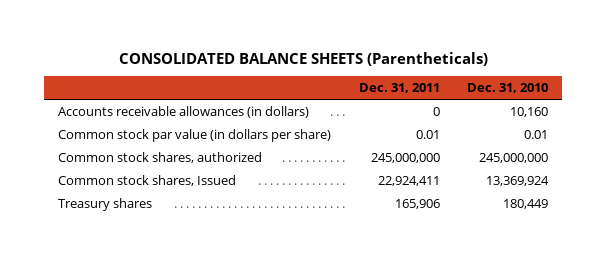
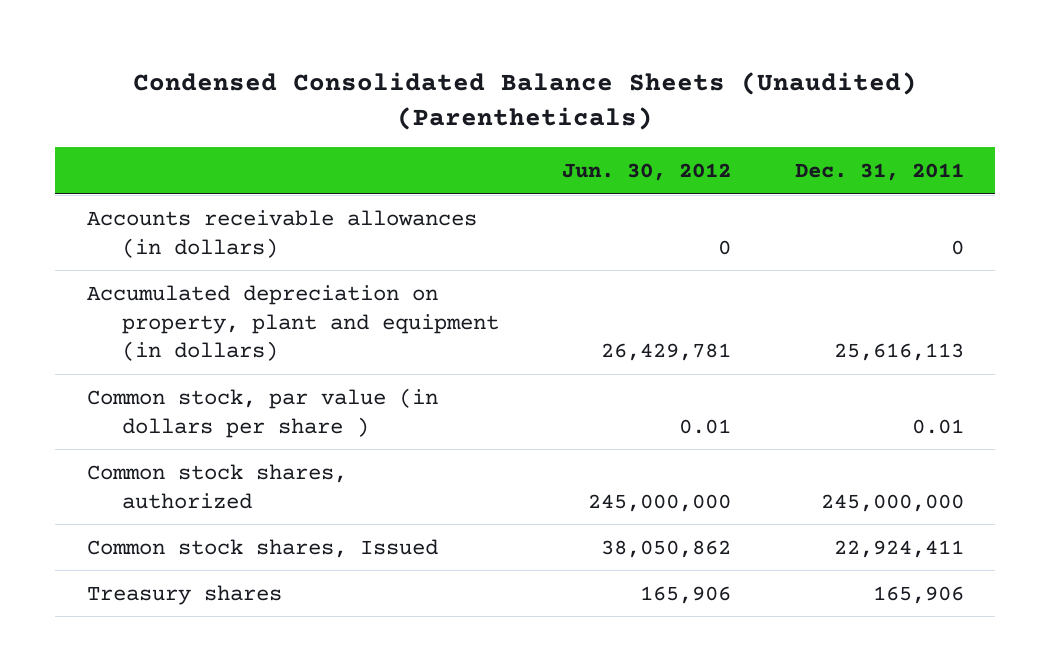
[119,51,489,66] CONSOLIDATED BALANCE SHEETS (Parentheticals) -> [133,72,918,131] Condensed Consolidated Balance Sheets (Unaudited) (Parentheticals)
[467,83,549,94] Dec. 31, 2010 -> none
none -> [562,163,732,182] Jun. 30, 2012
none -> [87,284,500,362] Accumulated depreciation on property, plant and equipment (in dollars)
[57,129,331,143] Common stock par value (in dollars per share) -> [87,387,439,438] Common stock, par value (in dollars per share )

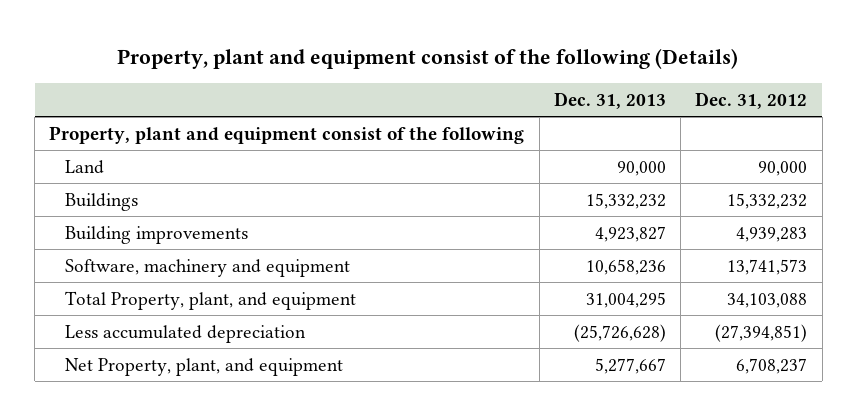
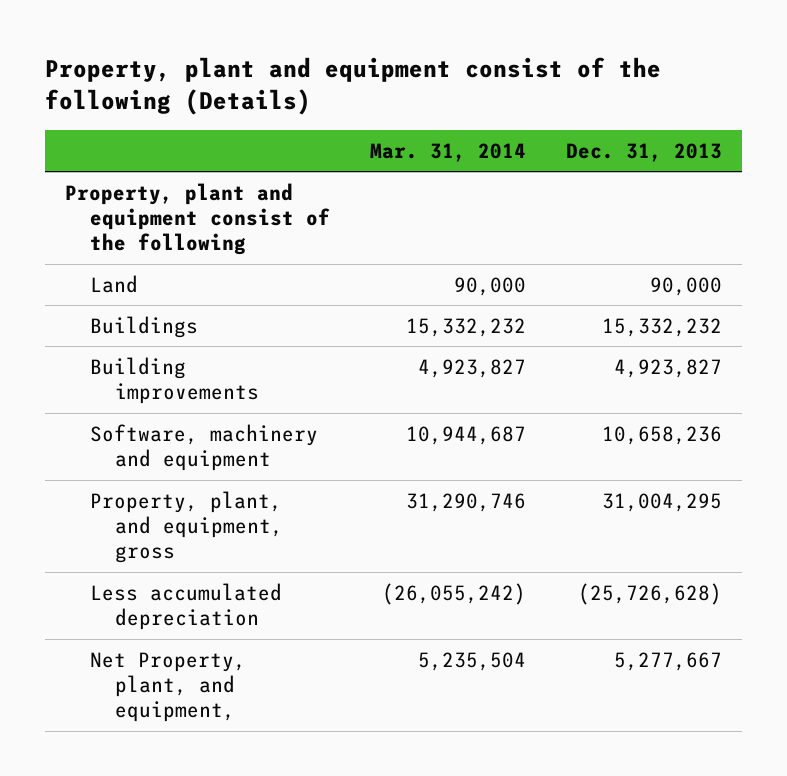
[695,91,808,109] Dec. 31, 2012 -> none
none -> [370,142,527,162] Mar. 31, 2014
[64,290,356,310] Total Property, plant, and equipment -> [89,490,283,564] Property, plant, and equipment, gross
[64,357,343,376] Net Property, plant, and equipment -> [89,651,246,723] Net Property, plant, and equipment,

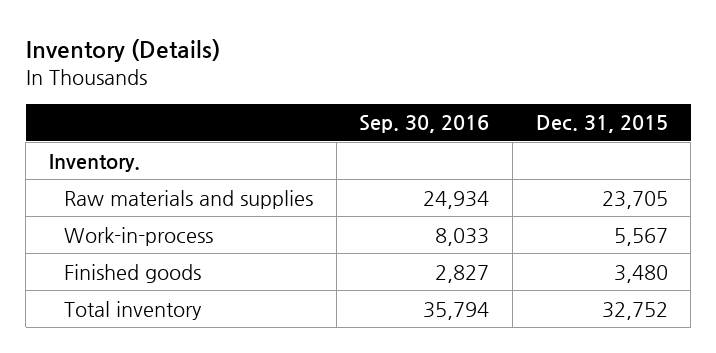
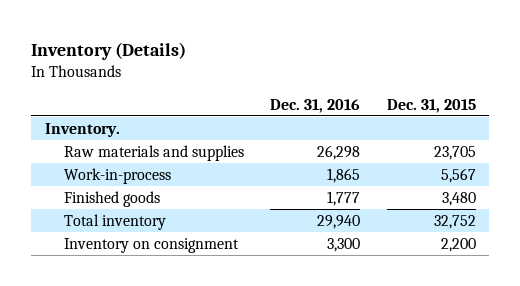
[359,115,490,134] Sep. 30, 2016 -> none
none -> [270,98,361,113] Dec. 31, 2016
none -> [63,237,239,253] Inventory on consignment

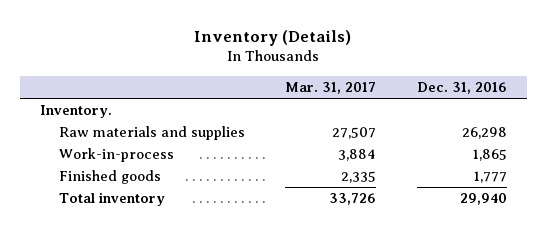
[386,98,476,113] Dec. 31, 2015 -> none
none -> [285,81,377,94] Mar. 31, 2017
[63,237,239,253] Inventory on consignment -> none

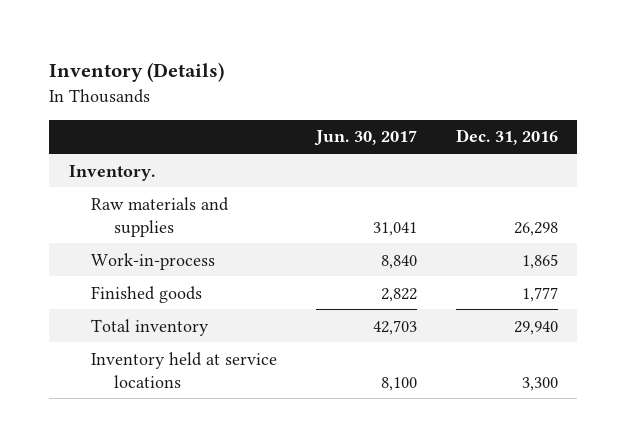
[285,81,377,94] Mar. 31, 2017 -> none
none -> [313,130,417,147] Jun. 30, 2017
none -> [91,351,278,388] Inventory held at service locations

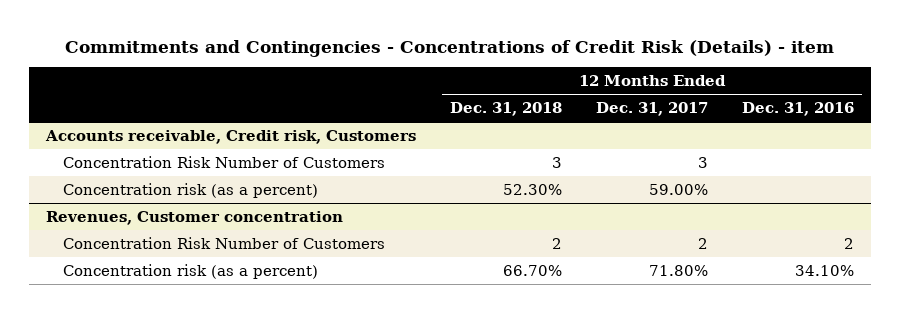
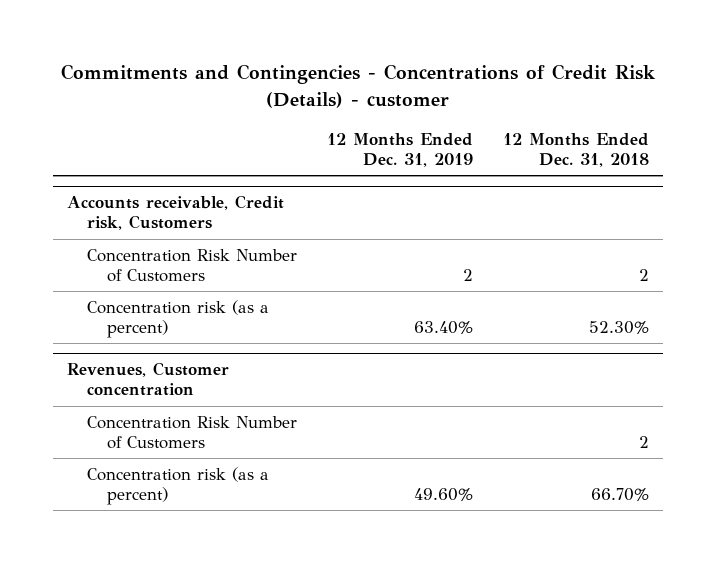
[65,39,835,57] Commitments and Contingencies - Concentrations of Credit Risk (Details) - item -> [61,64,657,108] Commitments and Contingencies - Concentrations of Credit Risk (Details) - customer
[596,102,709,117] Dec. 31, 2017 -> none
[742,102,855,117] Dec. 31, 2016 -> none
none -> [326,132,473,167] 12 Months Ended Dec. 31, 2019
[552,156,563,168] 3 -> [638,269,649,282] 2

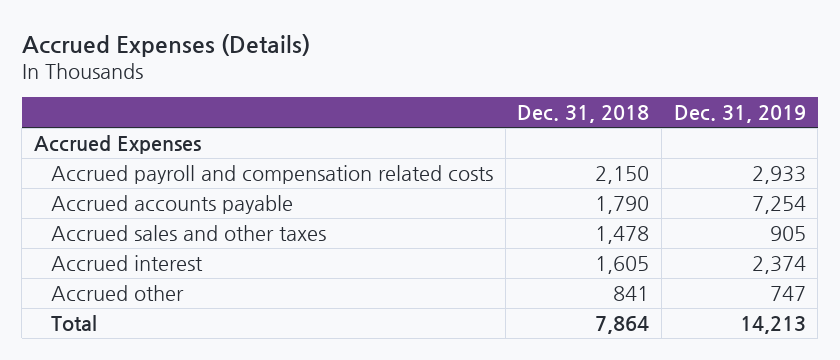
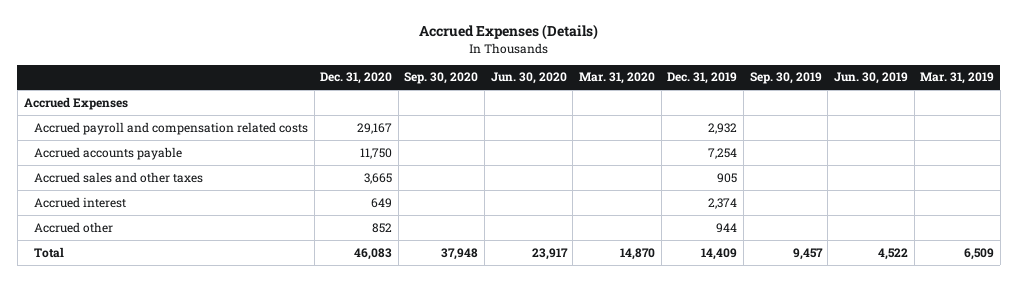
[517,105,650,124] Dec. 31, 2018 -> none
none -> [320,72,393,85] Dec. 31, 2020
none -> [404,72,479,85] Sep. 30, 2020
none -> [490,72,567,85] Jun. 30, 2020
none -> [579,72,656,85] Mar. 31, 2020
none -> [749,72,822,85] Sep. 30, 2019
none -> [833,72,908,85] Jun. 30, 2019
none -> [920,72,995,85] Mar. 31, 2019
[751,165,806,184] 2,933 -> [708,122,738,134] 2,932
[769,285,806,301] 747 -> [716,222,738,233] 944
[739,315,806,334] 14,213 -> [701,247,738,260] 14,409

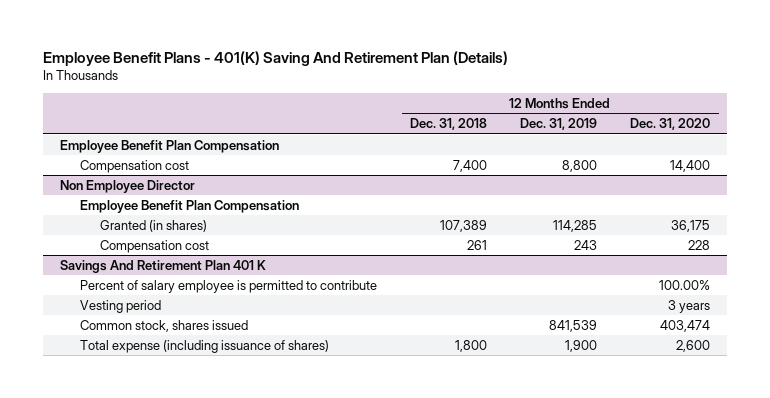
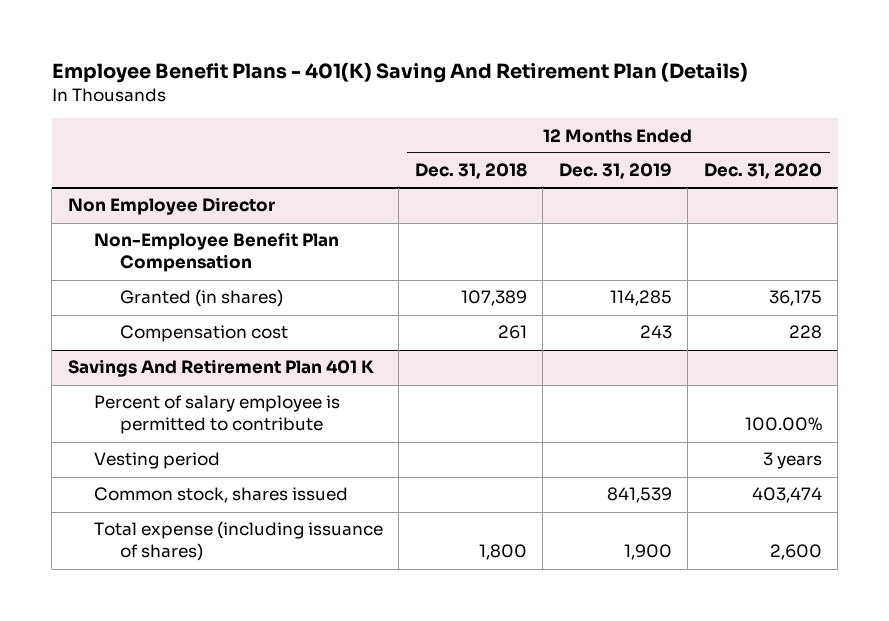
[59,139,279,153] Employee Benefit Plan Compensation -> none
[79,159,189,173] Compensation cost -> none
[79,199,299,213] Employee Benefit Plan Compensation -> [93,232,339,273] Non-Employee Benefit Plan Compensation

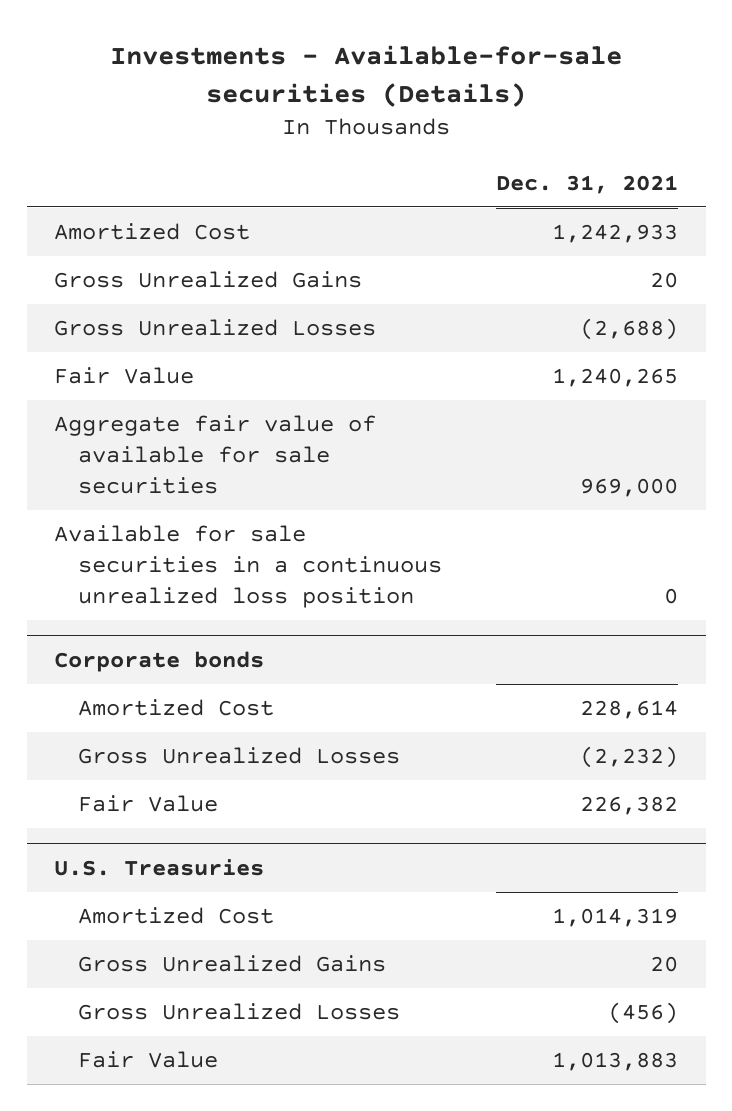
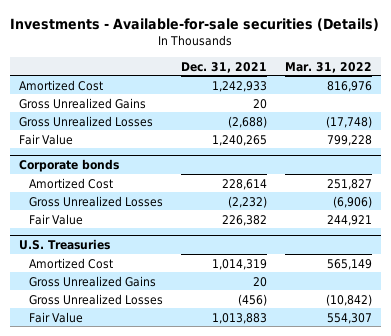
none -> [284,61,372,73] Mar. 31, 2022
[54,415,377,494] Aggregate fair value of available for sale securities -> none
[54,525,442,608] Available for sale securities in a continuous unrealized loss position -> none

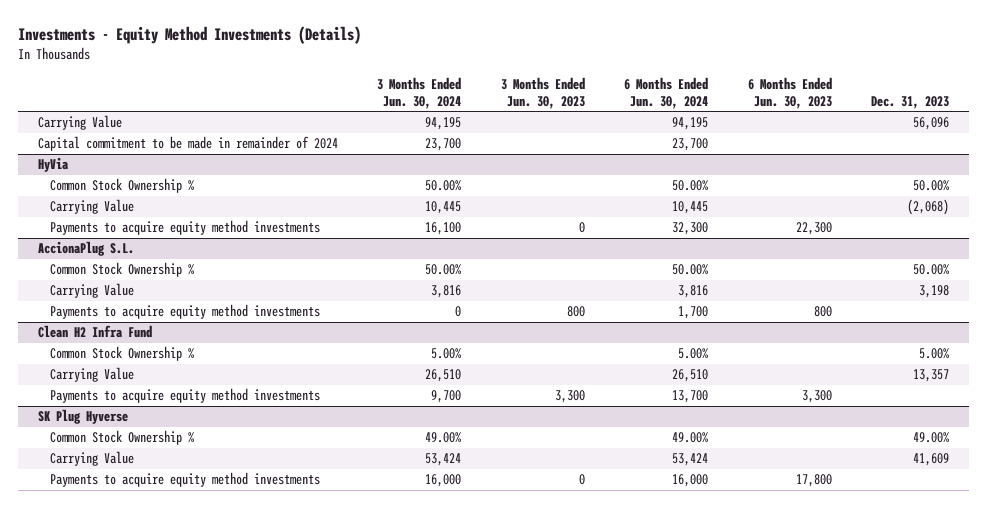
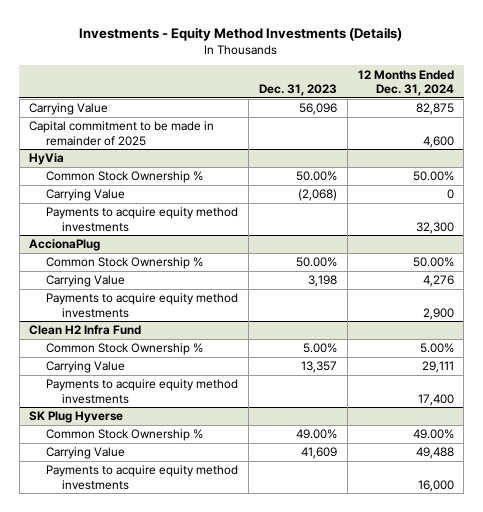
[377,76,462,109] 3 Months Ended Jun. 30, 2024 -> none
[500,76,585,109] 3 Months Ended Jun. 30, 2023 -> none
[624,76,709,109] 6 Months Ended Jun. 30, 2024 -> none
[747,76,832,109] 6 Months Ended Jun. 30, 2023 -> none
none -> [357,69,454,97] 12 Months Ended Dec. 31, 2024
[37,136,338,152] Capital commitment to be made in remainder of 2024 -> [29,121,215,146] Capital commitment to be made in remainder of 2025
[37,241,134,257] AccionaPlug S.L. -> [29,239,101,252] AccionaPlug

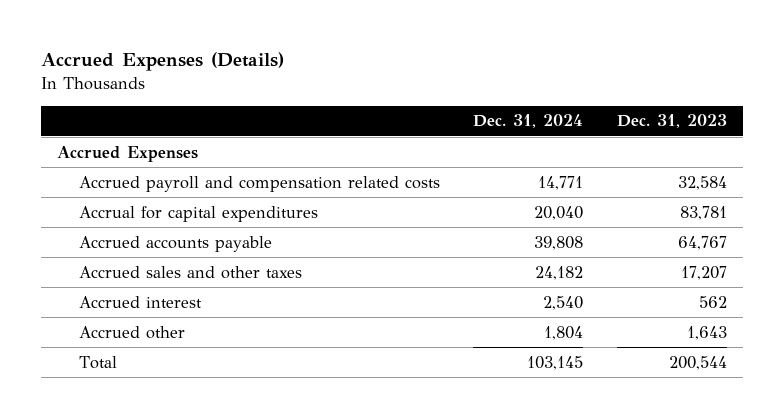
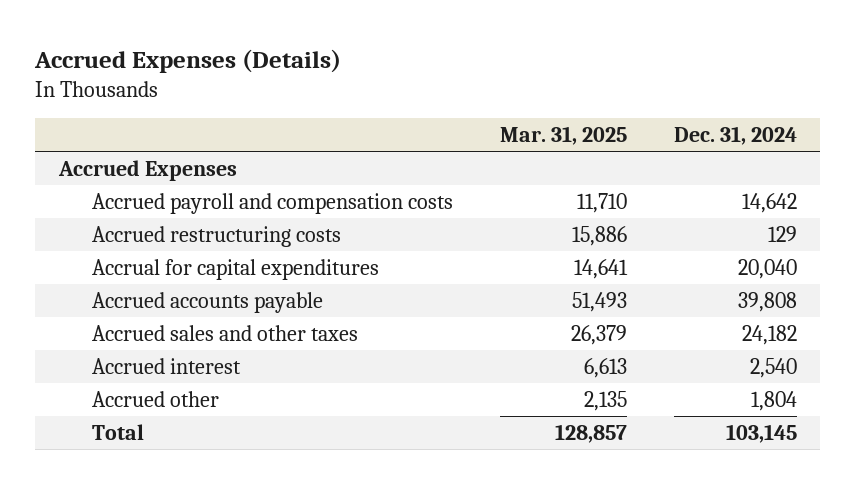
[616,114,727,129] Dec. 31, 2023 -> none
none -> [499,125,627,145] Mar. 31, 2025
[78,175,440,192] Accrued payroll and compensation related costs -> [91,192,453,214] Accrued payroll and compensation costs
[538,175,584,190] 14,771 -> [741,192,797,213] 14,642
none -> [91,225,341,247] Accrued restructuring costs

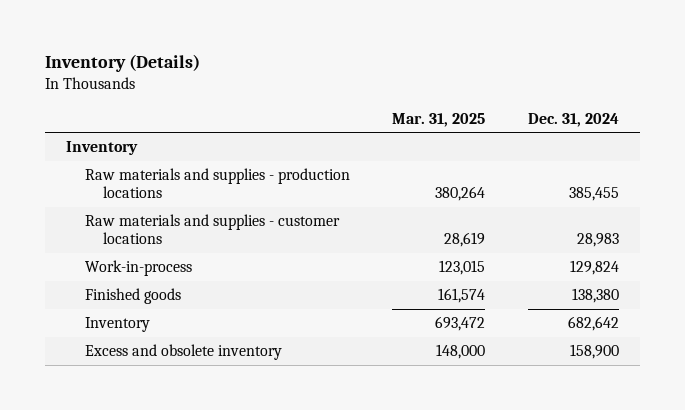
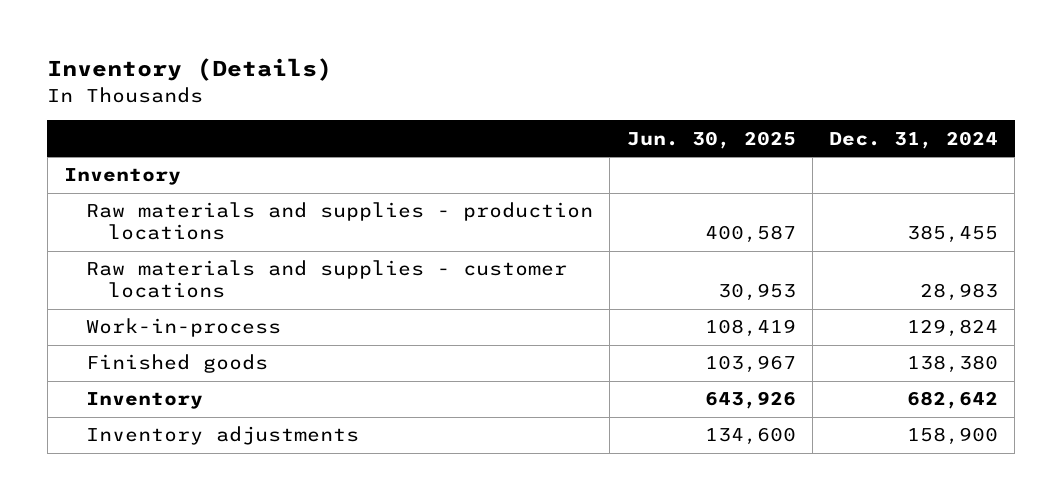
[392,112,486,127] Mar. 31, 2025 -> none
none -> [626,130,796,149] Jun. 30, 2025
[84,344,282,361] Excess and obsolete inventory -> [86,426,360,446] Inventory adjustments

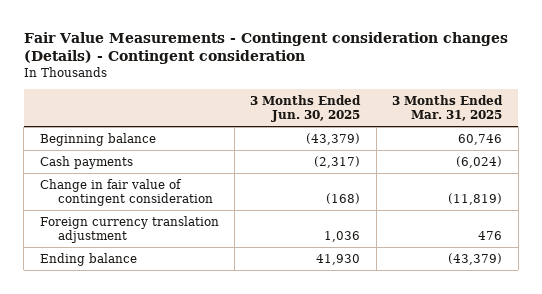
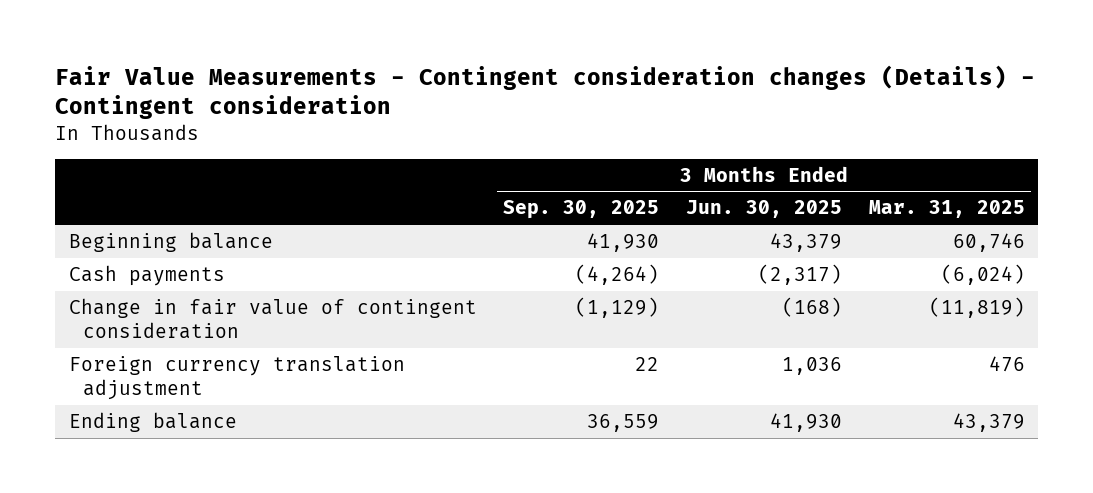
none -> [503,200,660,220] Sep. 30, 2025
[306,132,361,145] (43,379) -> [770,233,843,253] 43,379
[448,252,503,265] (43,379) -> [952,413,1025,433] 43,379

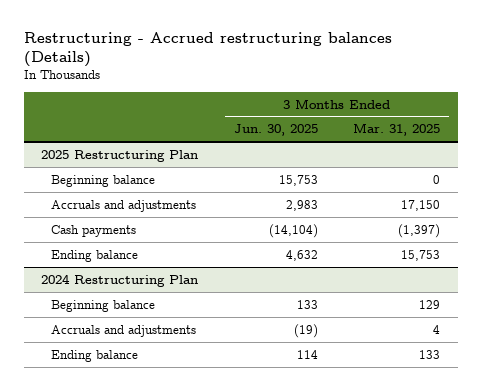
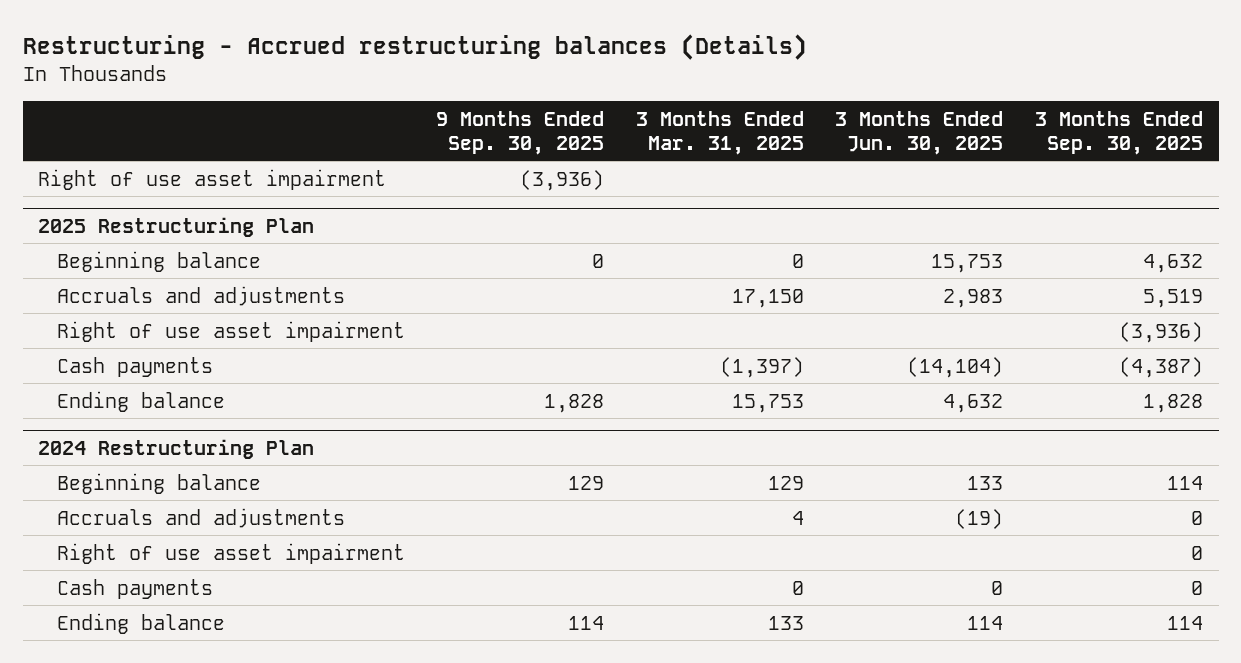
none -> [436,110,605,155] 9 Months Ended Sep. 30, 2025
none -> [1034,110,1203,155] 3 Months Ended Sep. 30, 2025
none -> [38,168,387,190] Right of use asset impairment
none -> [56,320,405,342] Right of use asset impairment
none -> [56,542,405,564] Right of use asset impairment
none -> [56,578,213,599] Cash payments

